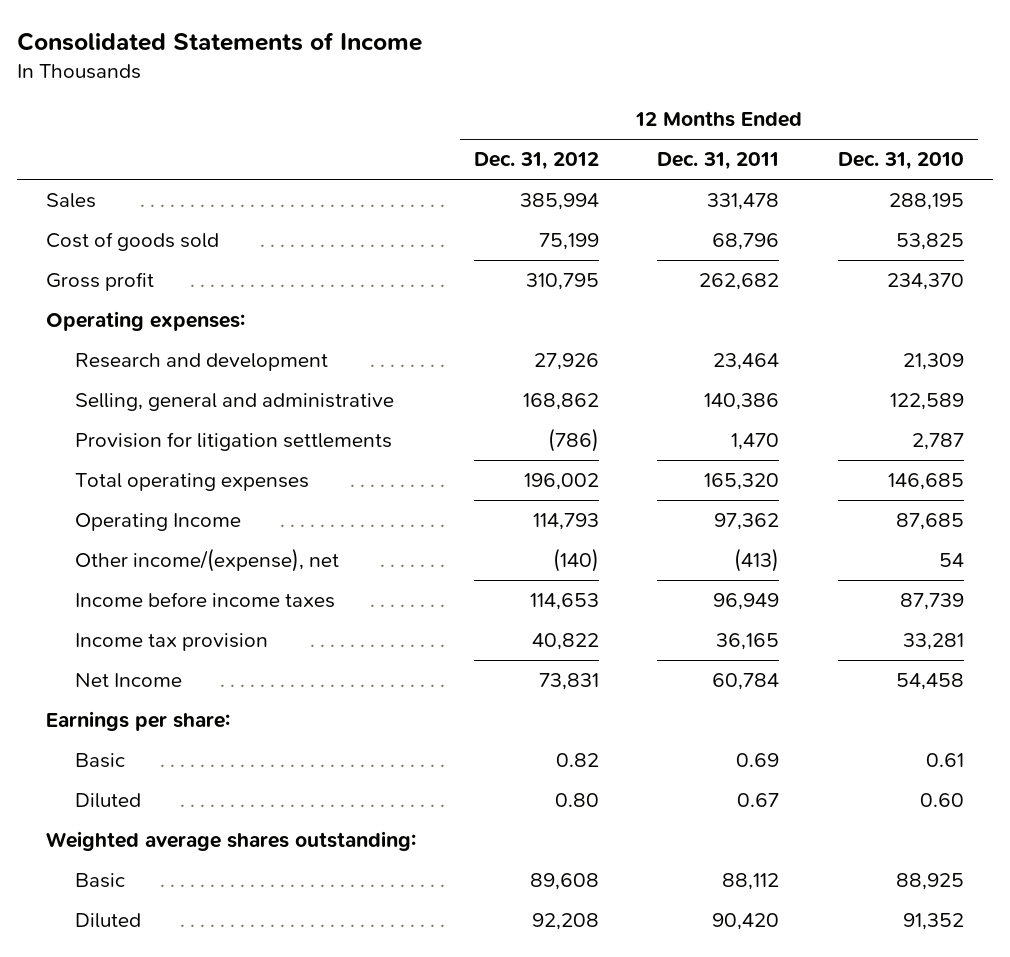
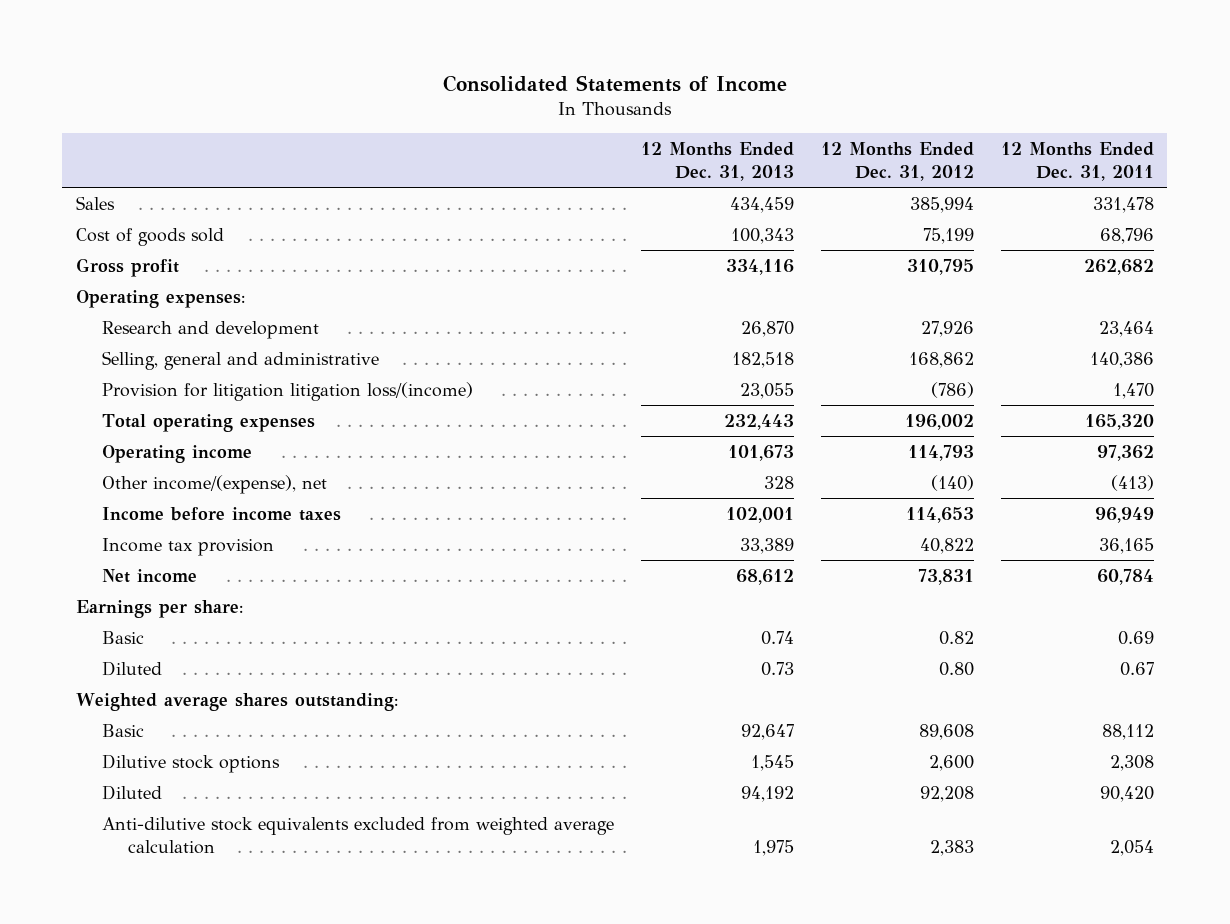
[837,152,964,171] Dec. 31, 2010 -> none
none -> [640,141,794,181] 12 Months Ended Dec. 31, 2013
[74,432,392,452] Provision for litigation settlements -> [101,381,473,401] Provision for litigation litigation loss/(income)
[74,513,241,532] Operating Income -> [101,444,252,463] Operating income
[74,673,182,688] Net Income -> [101,568,197,583] Net income
none -> [101,753,280,773] Dilutive stock options
none -> [101,816,614,854] Anti-dilutive stock equivalents excluded from weighted average calculation

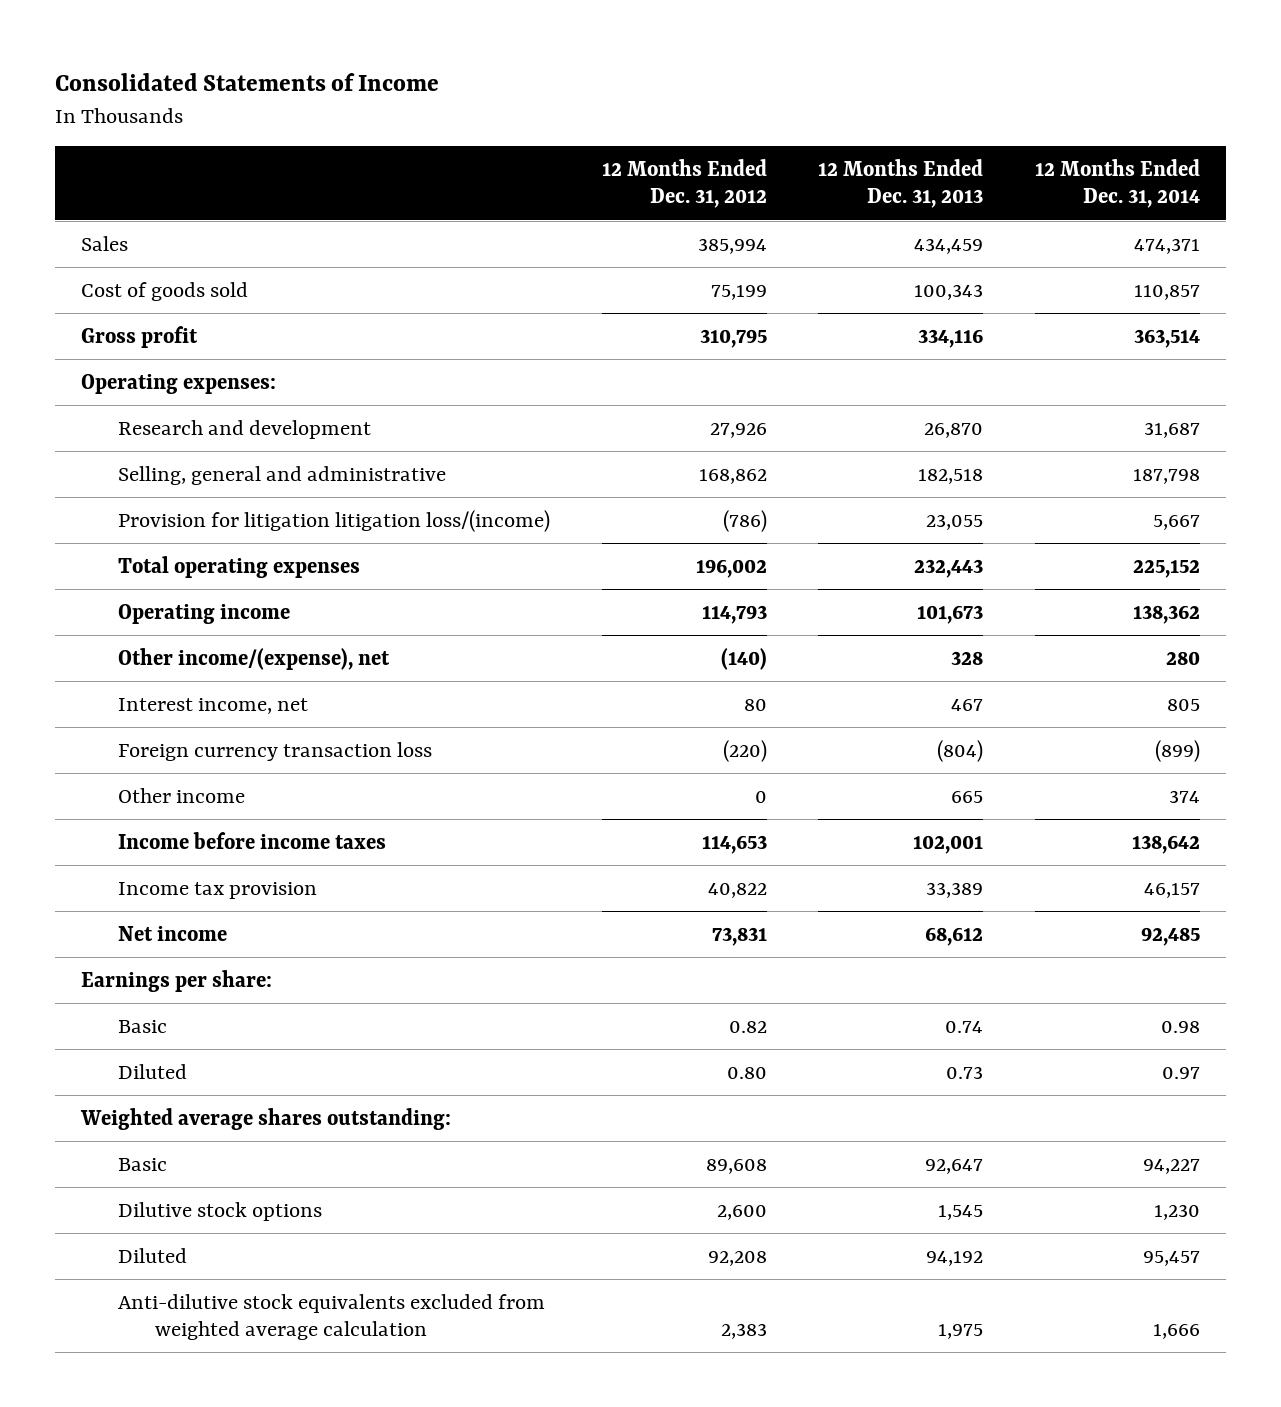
[1000,141,1154,181] 12 Months Ended Dec. 31, 2011 -> none
none -> [1035,159,1201,209] 12 Months Ended Dec. 31, 2014
none -> [117,697,308,714] Interest income, net
none -> [117,741,432,761] Foreign currency transaction loss
none -> [117,787,245,803] Other income

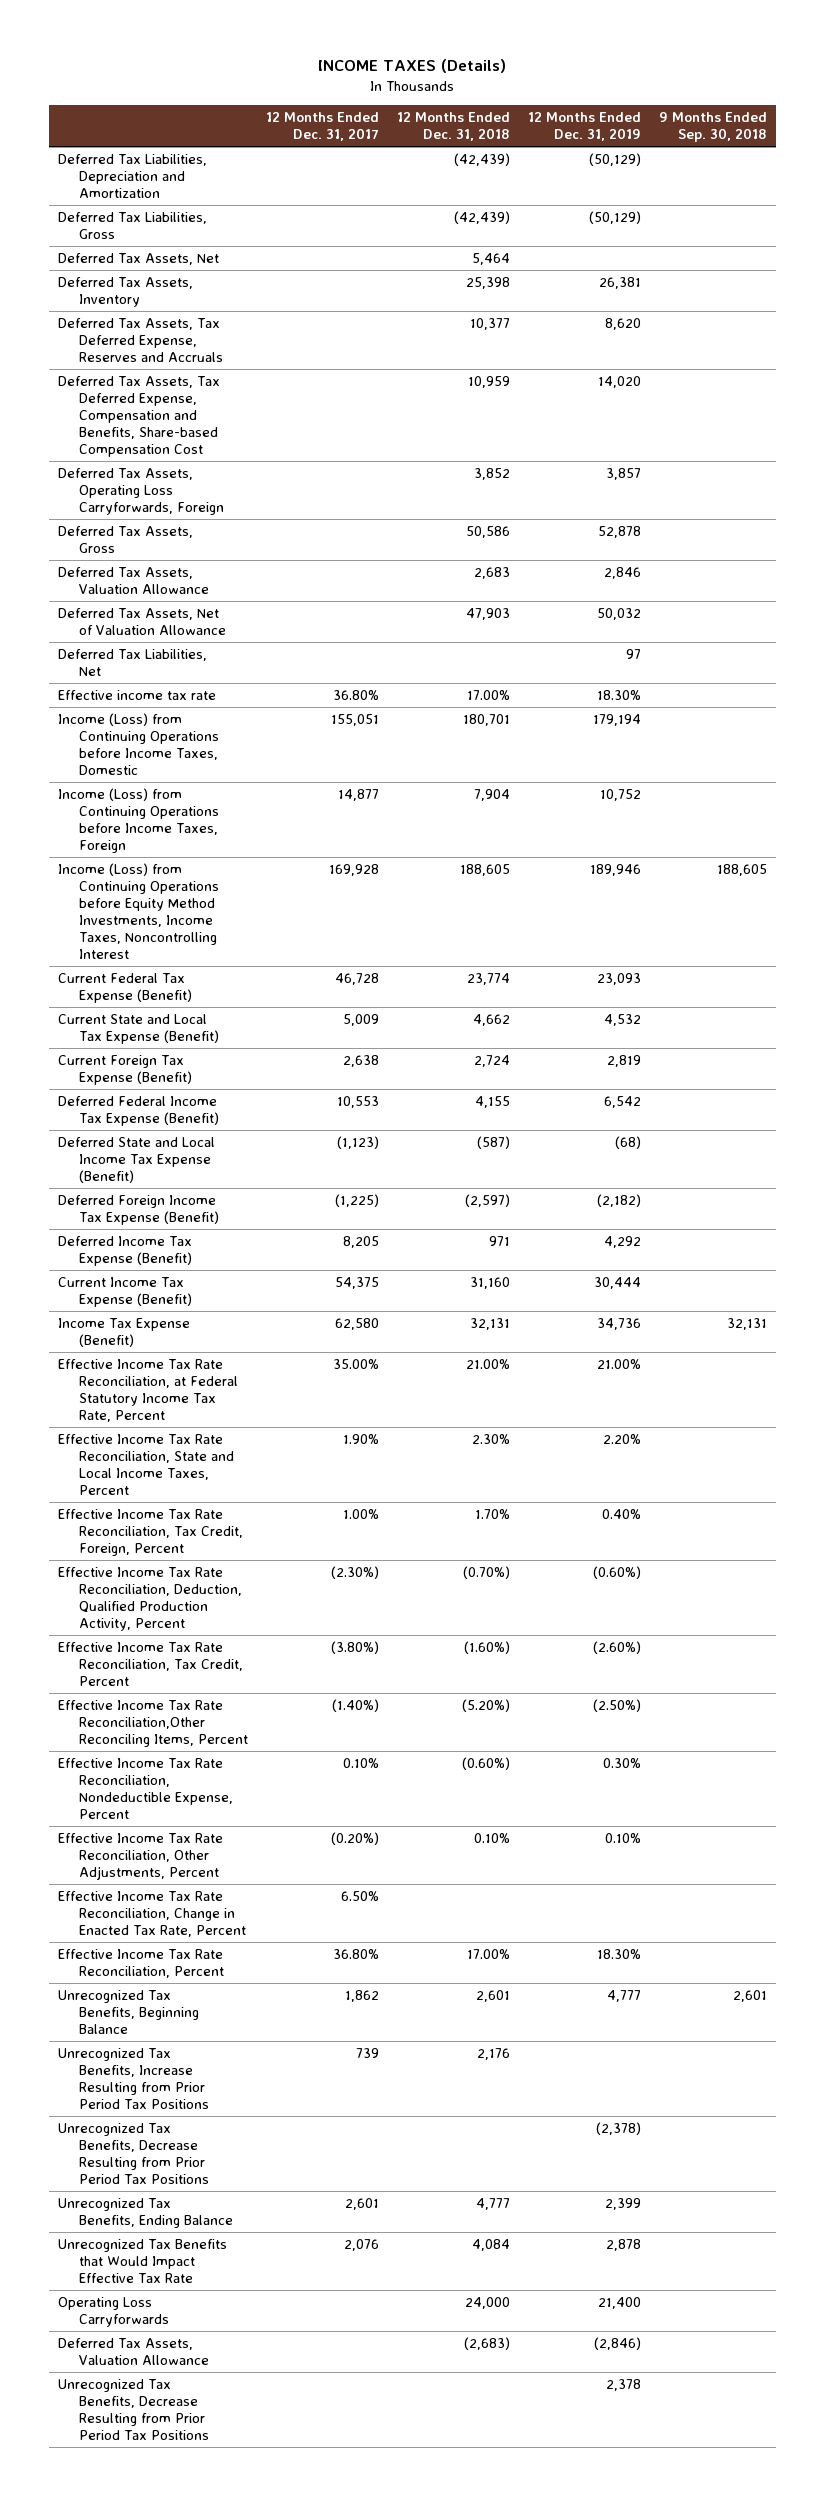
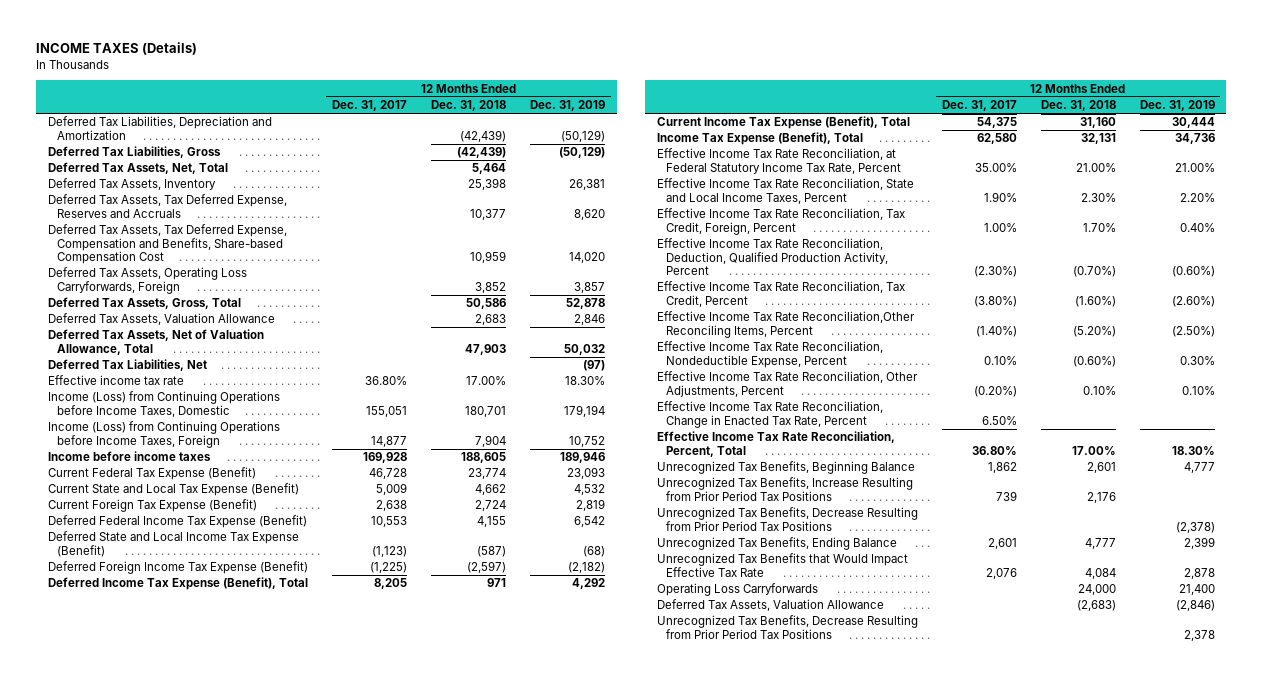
[658,112,767,143] 9 Months Ended Sep. 30, 2018 -> none
[58,253,220,266] Deferred Tax Assets, Net -> [47,162,228,175] Deferred Tax Assets, Net, Total
[58,526,194,554] Deferred Tax Assets, Gross -> [47,297,241,310] Deferred Tax Assets, Gross, Total
[58,608,227,636] Deferred Tax Assets, Net of Valuation Allowance -> [47,329,264,355] Deferred Tax Assets, Net of Valuation Allowance, Total
[625,649,641,660] 97 -> [582,360,605,372] (97)
[58,863,220,959] Income (Loss) from Continuing Operations before Equity Method Investments, Income Taxes, Noncontrolling Interest -> [47,451,211,462] Income before income taxes
[58,1236,193,1267] Deferred Income Tax Expense (Benefit) -> [47,577,308,591] Deferred Income Tax Expense (Benefit), Total
[58,1277,193,1308] Current Income Tax Expense (Benefit) -> [657,116,911,130] Current Income Tax Expense (Benefit), Total
[58,1318,191,1348] Income Tax Expense (Benefit) -> [657,132,864,146] Income Tax Expense (Benefit), Total
[58,1949,225,1979] Effective Income Tax Rate Reconciliation, Percent -> [657,431,896,457] Effective Income Tax Rate Reconciliation, Percent, Total

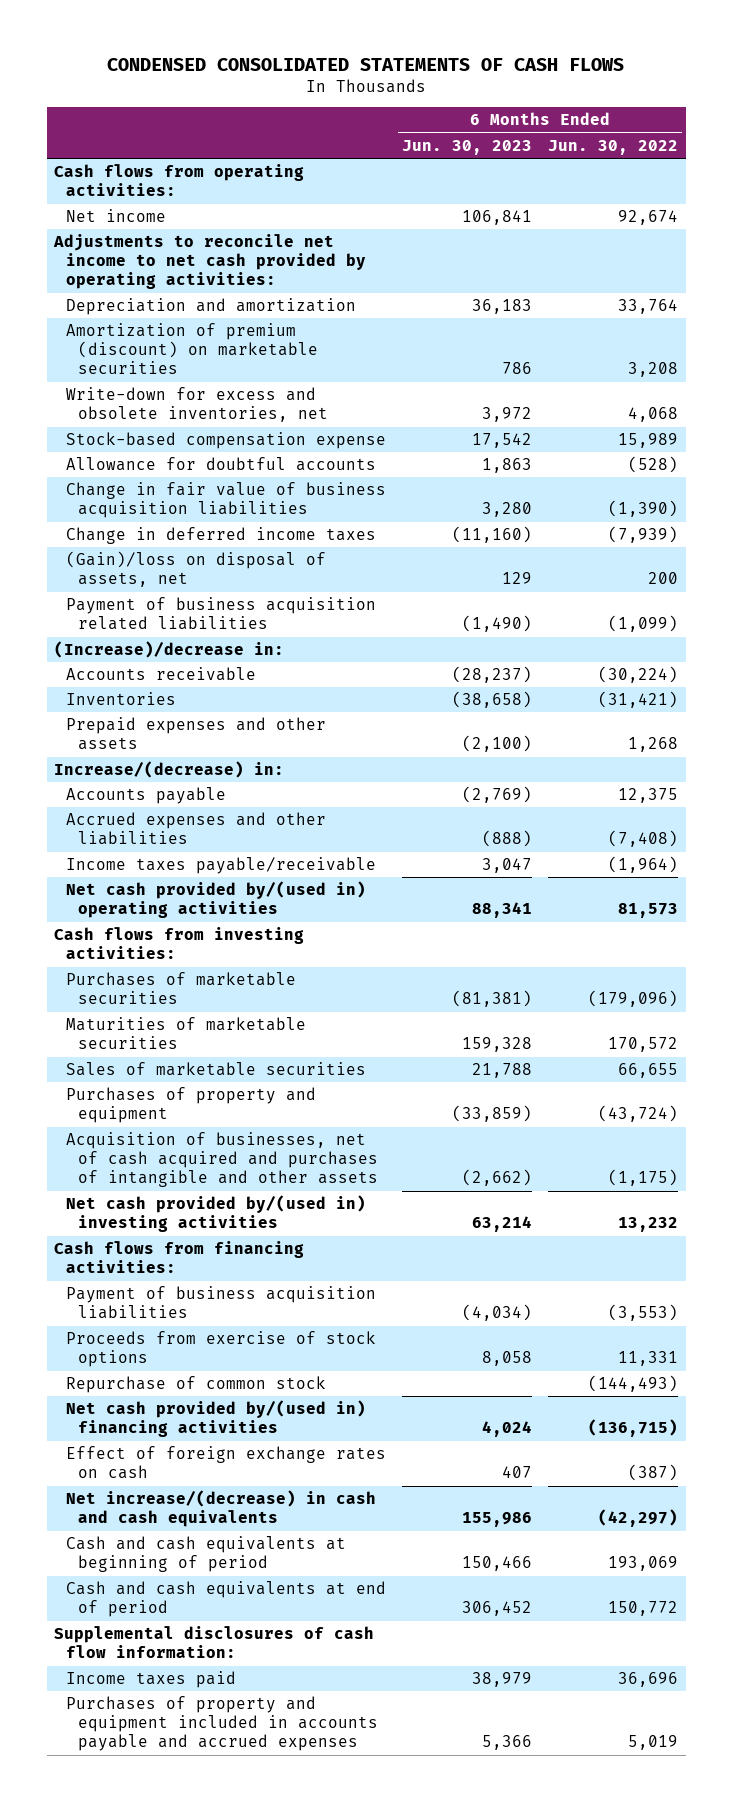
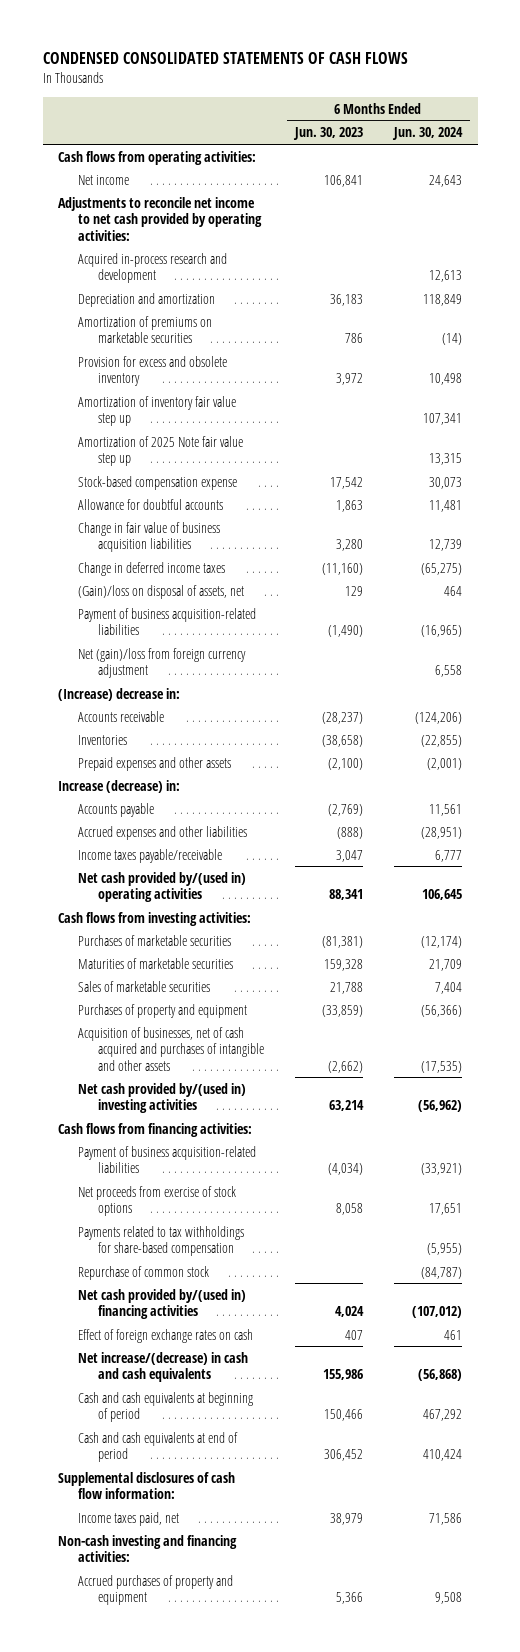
[547,139,678,155] Jun. 30, 2022 -> none
none -> [392,127,464,141] Jun. 30, 2024
none -> [77,252,227,284] Acquired in-process research and development
[66,323,319,375] Amortization of premium (discount) on marketable securities -> [77,315,212,344] Amortization of premiums on marketable securities
[66,387,329,423] Write-down for excess and obsolete inventories, net -> [77,355,227,387] Provision for excess and obsolete inventory
none -> [77,395,236,427] Amortization of inventory fair value step up
none -> [77,435,243,467] Amortization of 2025 Note fair value step up
[66,597,377,631] Payment of business acquisition related liabilities -> [77,607,256,636] Payment of business acquisition-related liabilities
none -> [77,647,246,679] Net (gain)/loss from foreign currency adjustment
[54,641,285,659] (Increase)/decrease in: -> [58,687,181,701] (Increase) decrease in:
[54,761,285,779] Increase/(decrease) in: -> [58,779,181,793] Increase (decrease) in:
[66,1286,377,1320] Payment of business acquisition liabilities -> [77,1145,256,1174] Payment of business acquisition-related liabilities
[66,1331,377,1368] Proceeds from exercise of stock options -> [77,1185,236,1217] Net proceeds from exercise of stock options
none -> [77,1225,244,1257] Payments related to tax withholdings for share-based compensation
[66,1671,237,1689] Income taxes paid -> [77,1511,179,1526] Income taxes paid, net
none -> [58,1534,238,1563] Non-cash investing and financing activities:
[66,1696,379,1752] Purchases of property and equipment included in accounts payable and accrued expenses -> [77,1574,233,1606] Accrued purchases of property and equipment

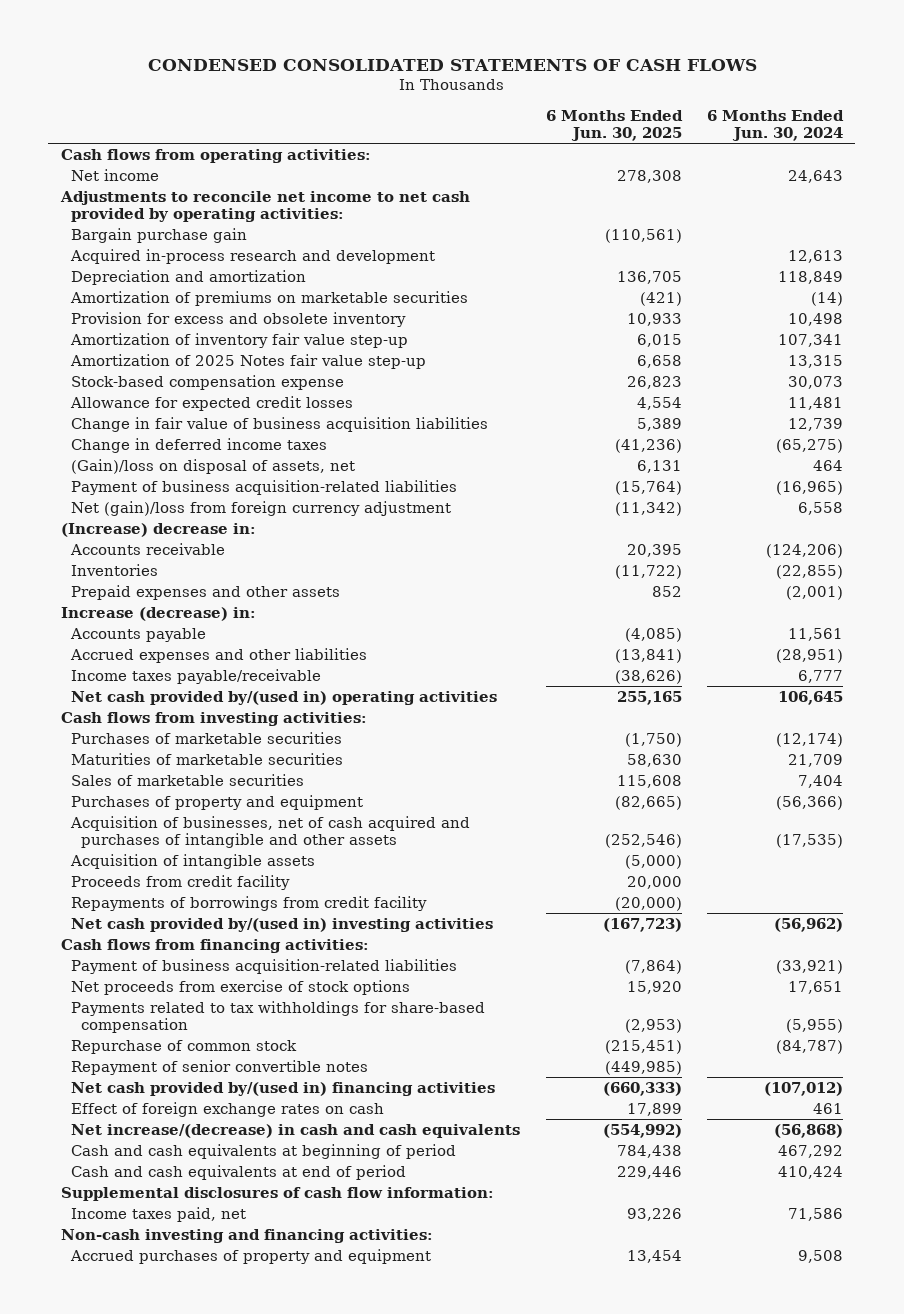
[292,127,363,141] Jun. 30, 2023 -> none
none -> [545,109,683,142] 6 Months Ended Jun. 30, 2025
none -> [71,227,248,243] Bargain purchase gain
[77,395,236,427] Amortization of inventory fair value step up -> [70,332,409,348] Amortization of inventory fair value step-up
[77,435,243,467] Amortization of 2025 Note fair value step up -> [70,353,427,369] Amortization of 2025 Notes fair value step-up
[77,498,223,510] Allowance for doubtful accounts -> [70,395,354,411] Allowance for expected credit losses
none -> [70,853,316,869] Acquisition of intangible assets
none -> [71,874,291,890] Proceeds from credit facility
none -> [71,895,428,911] Repayments of borrowings from credit facility
none -> [71,1059,369,1075] Repayment of senior convertible notes

